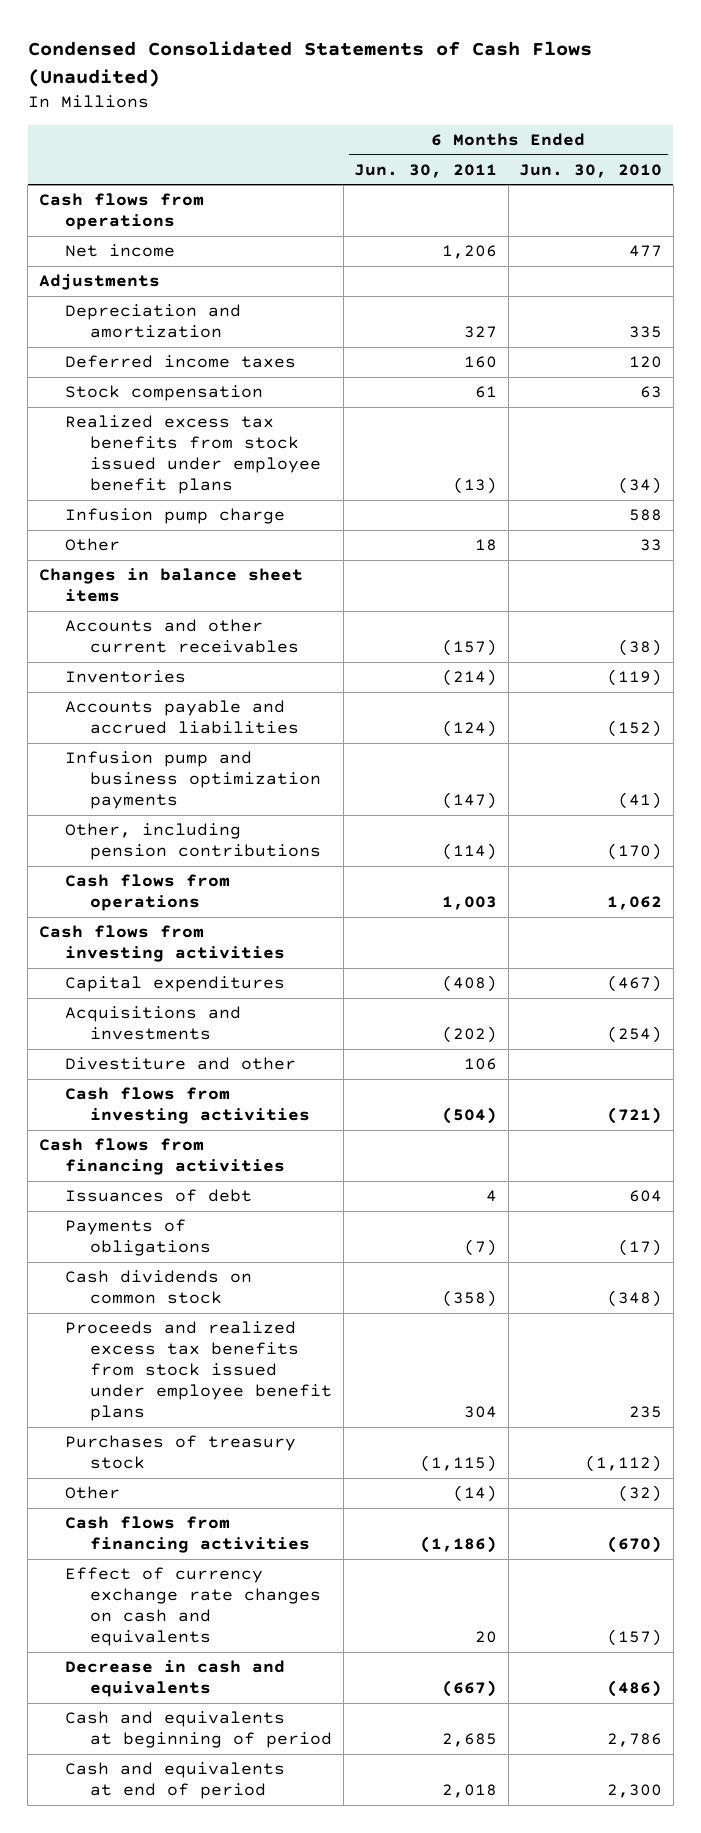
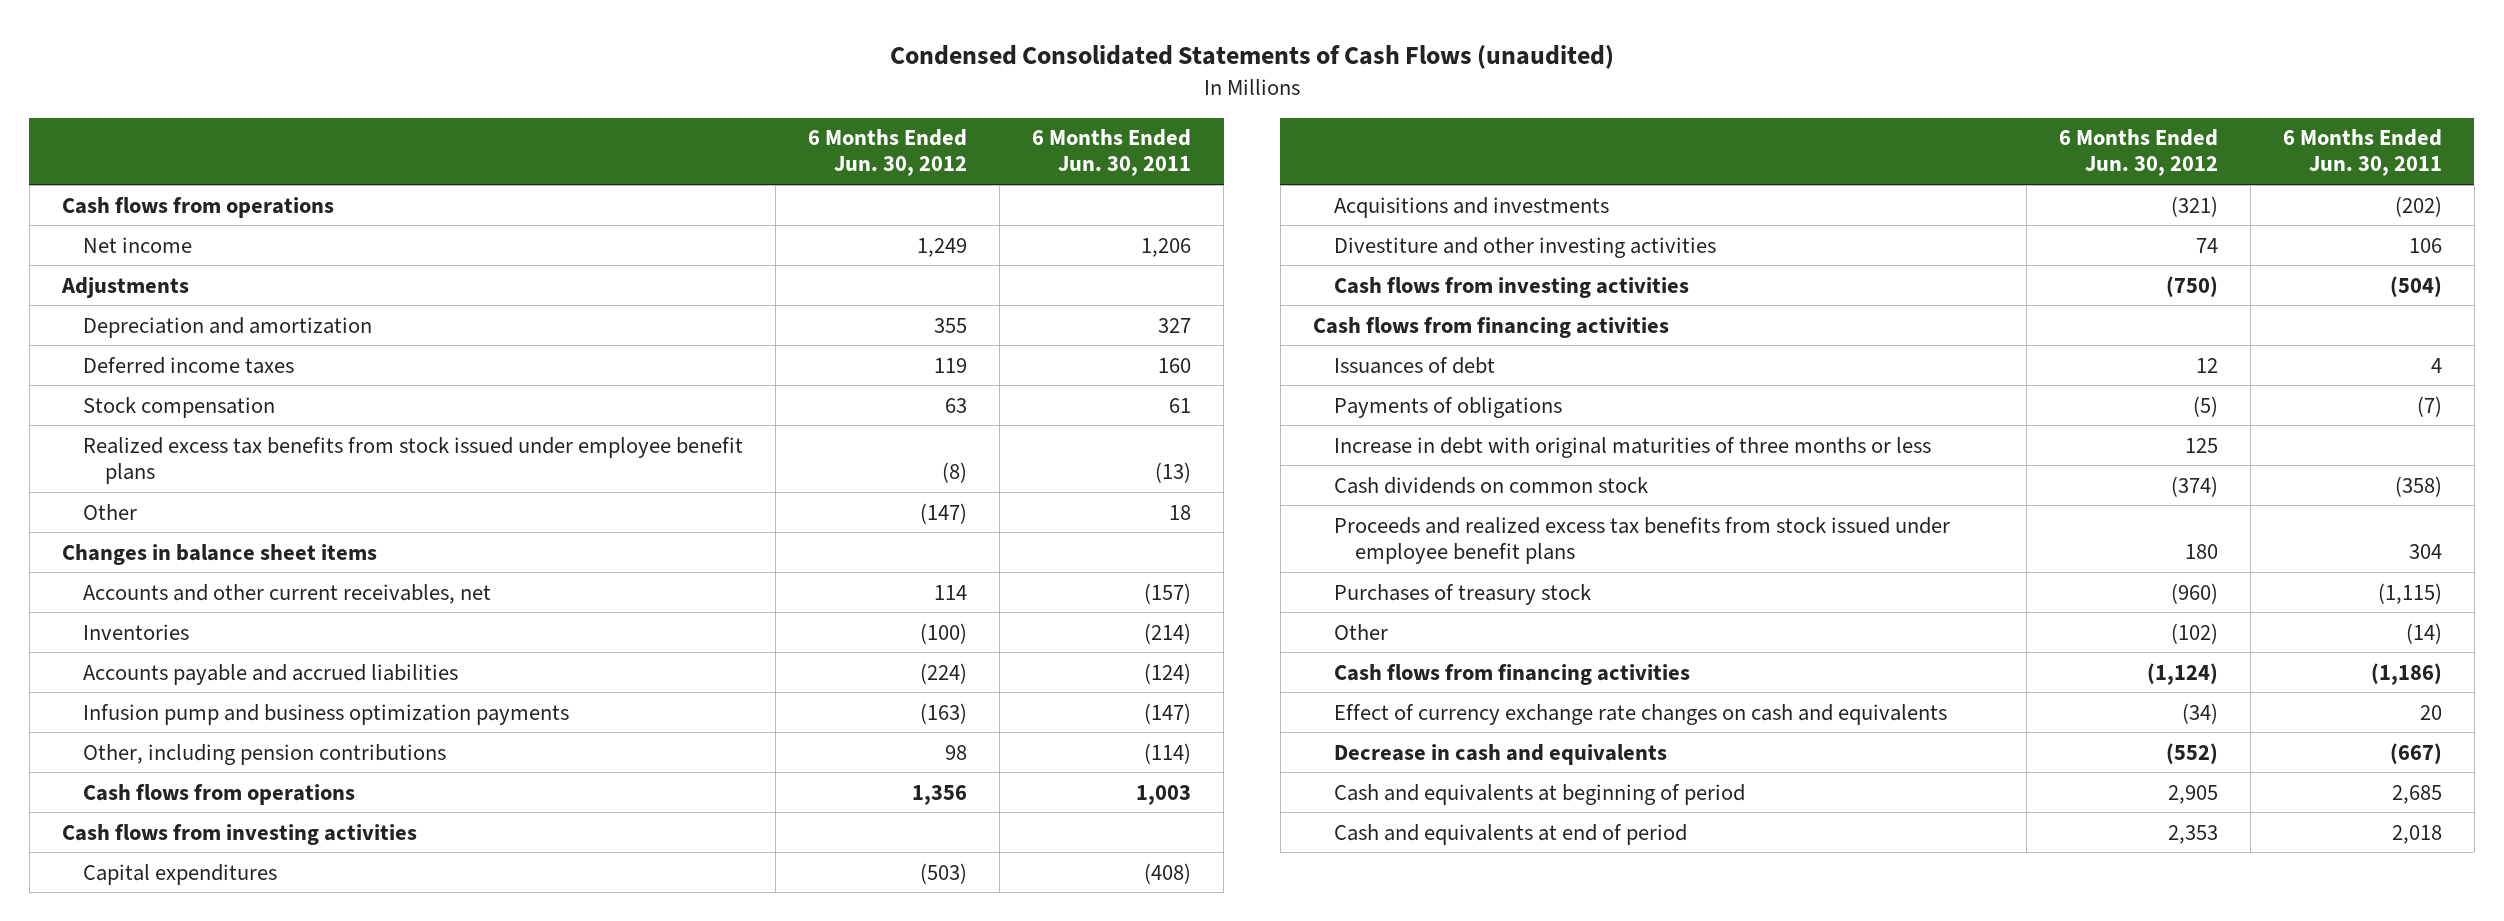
[27,41,592,87] Condensed Consolidated Statements of Cash Flows (Unaudited) -> [889,45,1614,70] Condensed Consolidated Statements of Cash Flows (unaudited)
[519,163,663,178] Jun. 30, 2010 -> none
none -> [808,129,968,177] 6 Months Ended Jun. 30, 2012
[64,508,285,525] Infusion pump charge -> none
[64,619,300,654] Accounts and other current receivables -> [83,583,492,604] Accounts and other current receivables, net
[64,1057,296,1071] Divestiture and other -> [1333,236,1716,258] Divestiture and other investing activities
none -> [1333,436,1931,458] Increase in debt with original maturities of three months or less

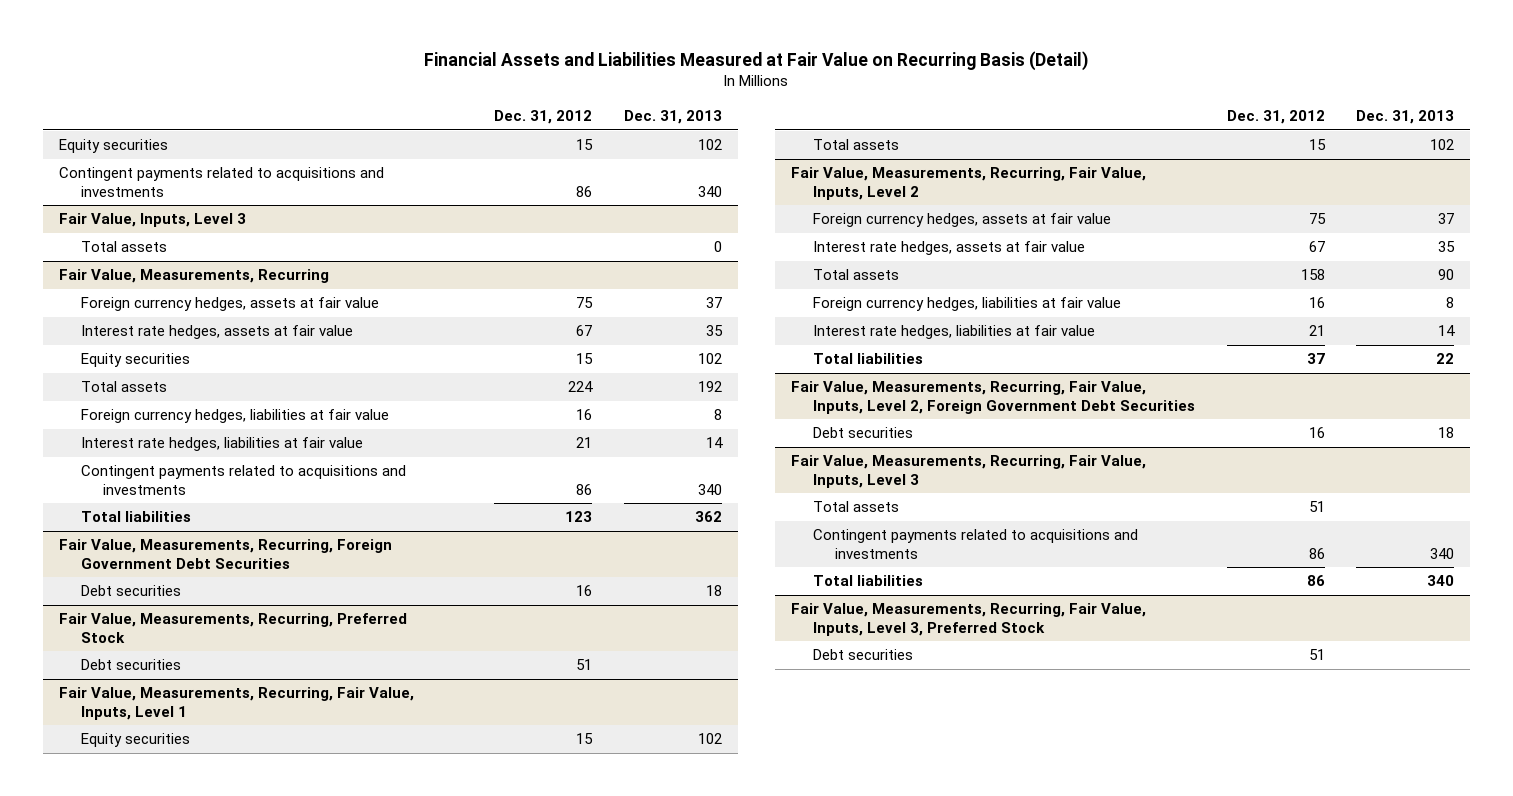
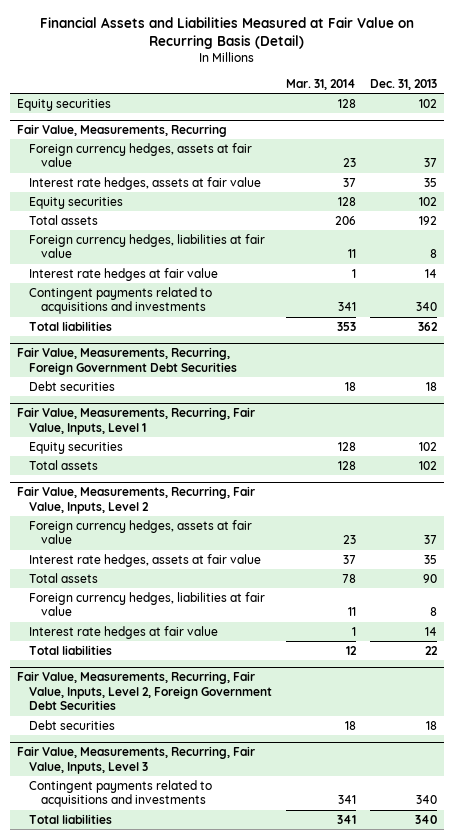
[494,109,593,124] Dec. 31, 2012 -> none
none -> [285,78,356,90] Mar. 31, 2014
[58,167,384,197] Contingent payments related to acquisitions and investments -> none
[58,213,246,228] Fair Value, Inputs, Level 3 -> none
[80,241,167,253] Total assets -> none
[80,437,363,452] Interest rate hedges, liabilities at fair value -> [28,267,218,281] Interest rate hedges at fair value
[58,613,407,643] Fair Value, Measurements, Recurring, Preferred Stock -> none
[80,659,181,671] Debt securities -> none
[813,325,1096,340] Interest rate hedges, liabilities at fair value -> [28,625,218,639] Interest rate hedges at fair value
[813,501,900,513] Total assets -> none
[791,603,1147,636] Fair Value, Measurements, Recurring, Fair Value, Inputs, Level 3, Preferred Stock -> none
[813,649,914,661] Debt securities -> none

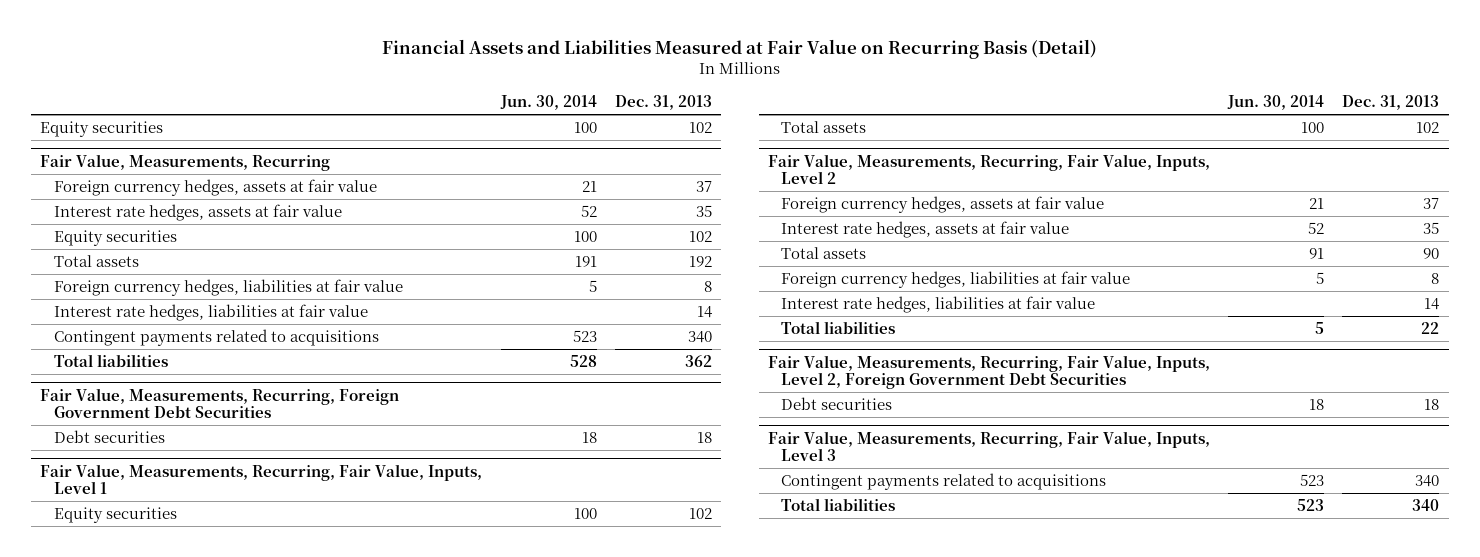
[285,78,356,90] Mar. 31, 2014 -> none
none -> [499,95,597,111] Jun. 30, 2014
[28,267,218,281] Interest rate hedges at fair value -> [54,303,369,321] Interest rate hedges, liabilities at fair value
[28,286,212,315] Contingent payments related to acquisitions and investments -> [54,328,380,346] Contingent payments related to acquisitions
[28,625,218,639] Interest rate hedges at fair value -> [781,295,1096,313] Interest rate hedges, liabilities at fair value
[28,779,212,808] Contingent payments related to acquisitions and investments -> [781,472,1107,490] Contingent payments related to acquisitions

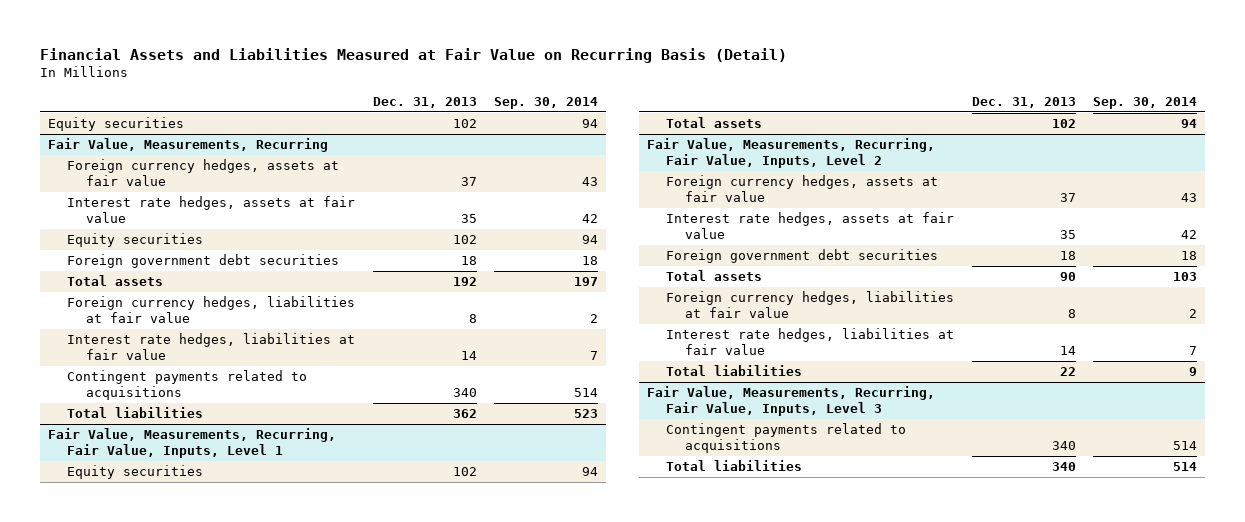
[499,95,597,111] Jun. 30, 2014 -> none
none -> [493,96,598,109] Sep. 30, 2014
none -> [67,254,340,269] Foreign government debt securities
[40,387,400,419] Fair Value, Measurements, Recurring, Foreign Government Debt Securities -> none
[54,429,166,443] Debt securities -> none
none -> [666,249,939,264] Foreign government debt securities
[767,354,1210,390] Fair Value, Measurements, Recurring, Fair Value, Inputs, Level 2, Foreign Government Debt Securities -> none
[781,396,893,410] Debt securities -> none

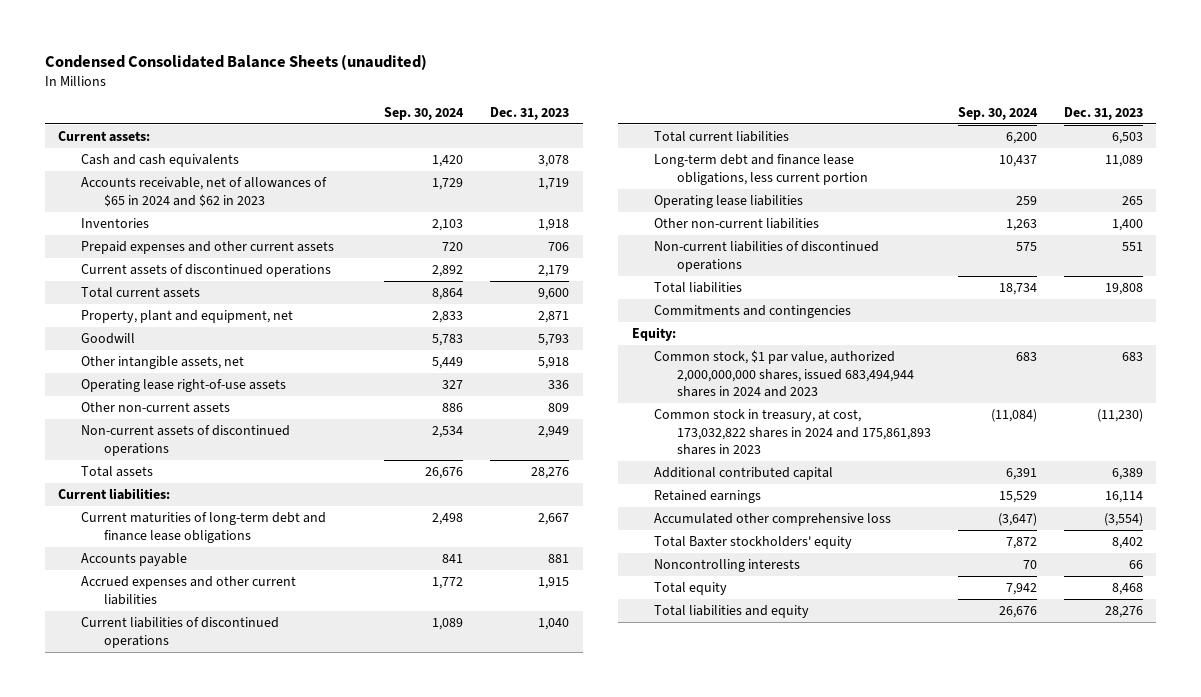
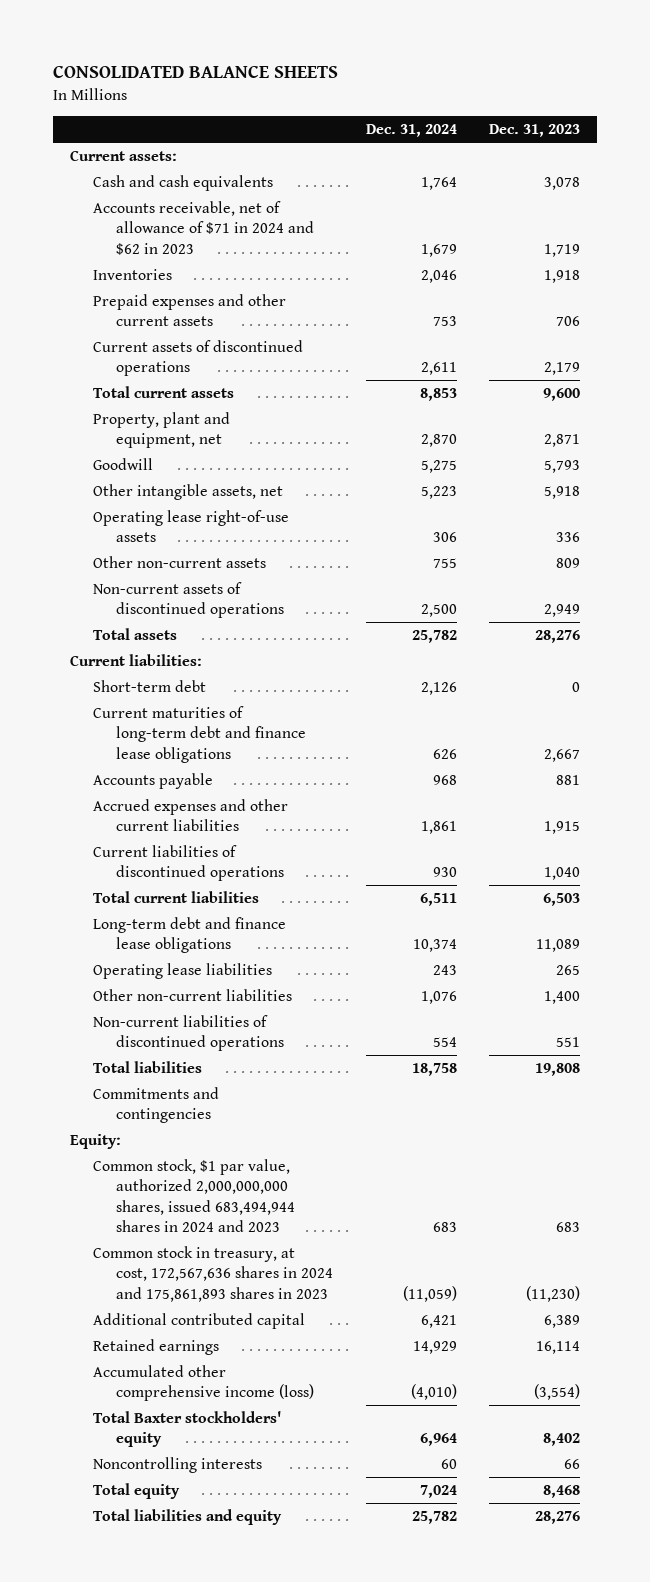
[44,53,427,70] Condensed Consolidated Balance Sheets (unaudited) -> [53,65,339,79] CONSOLIDATED BALANCE SHEETS
[384,106,465,120] Sep. 30, 2024 -> none
none -> [365,124,457,138] Dec. 31, 2024
[80,177,327,207] Accounts receivable, net of allowances of $65 in 2024 and $62 in 2023 -> [92,200,315,255] Accounts receivable, net of allowance of $71 in 2024 and $62 in 2023
none -> [92,679,206,692] Short-term debt
[654,154,869,185] Long-term debt and finance lease obligations, less current portion -> [92,916,286,954] Long-term debt and finance lease obligations
[654,409,932,456] Common stock in treasury, at cost, 173,032,822 shares in 2024 and 175,861,893 shares in 2023 -> [92,1245,334,1302] Common stock in treasury, at cost, 172,567,636 shares in 2024 and 175,861,893 shares in 2023
[654,513,892,527] Accumulated other comprehensive loss -> [92,1364,315,1402] Accumulated other comprehensive income (loss)

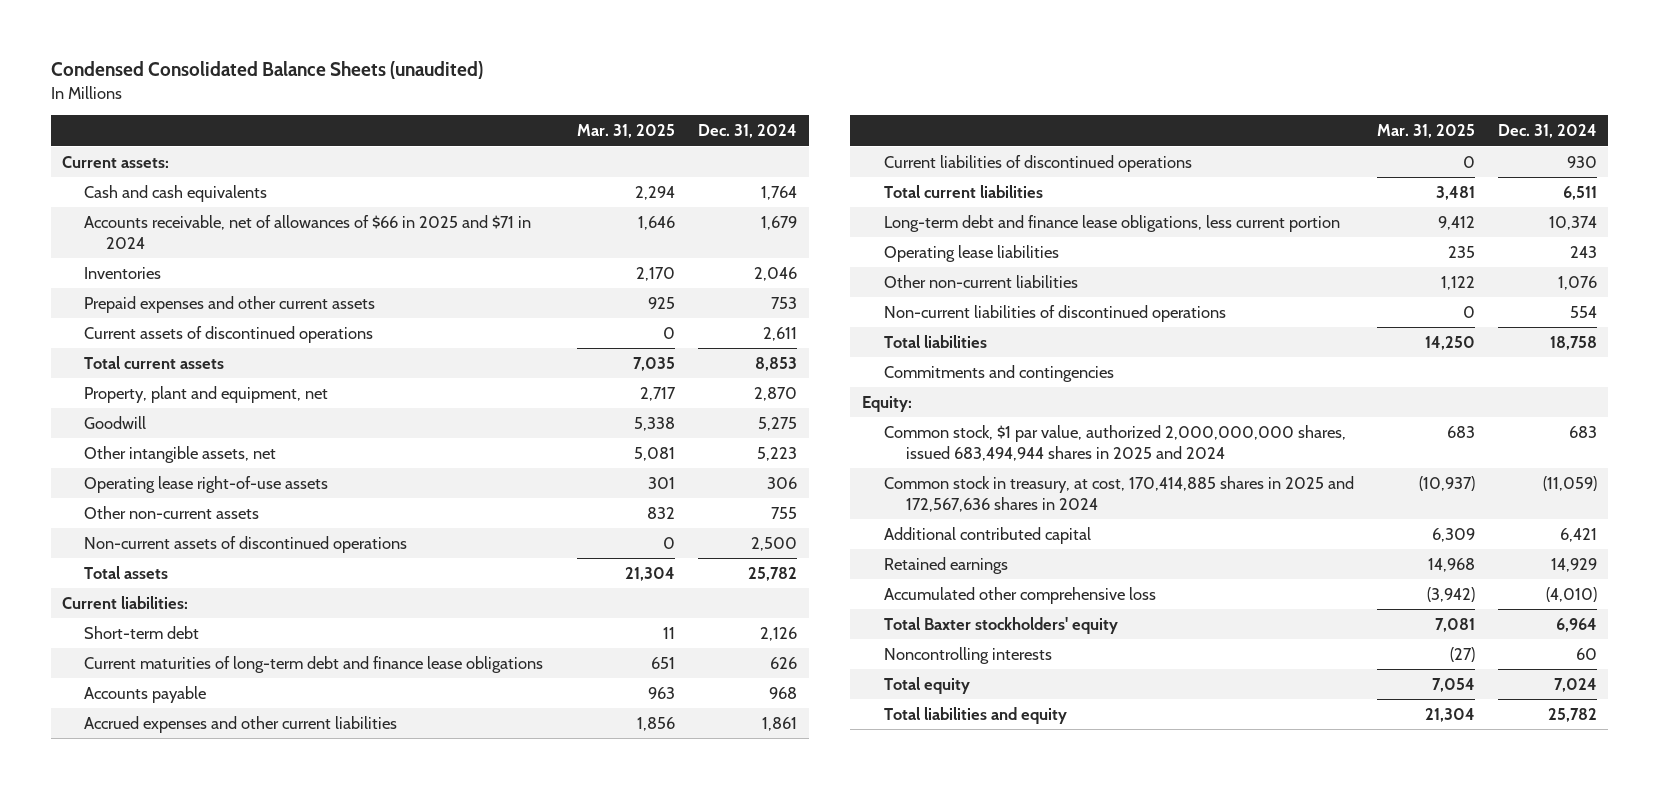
[53,65,339,79] CONSOLIDATED BALANCE SHEETS -> [50,61,483,80] Condensed Consolidated Balance Sheets (unaudited)
[489,124,581,138] Dec. 31, 2023 -> none
none -> [577,124,676,139] Mar. 31, 2025
[92,200,315,255] Accounts receivable, net of allowance of $71 in 2024 and $62 in 2023 -> [84,215,532,249] Accounts receivable, net of allowances of $66 in 2025 and $71 in 2024
[92,916,286,954] Long-term debt and finance lease obligations -> [883,215,1340,233] Long-term debt and finance lease obligations, less current portion
[92,1158,296,1233] Common stock, $1 par value, authorized 2,000,000,000 shares, issued 683,494,944 shares in 2024 and 2023 -> [883,425,1346,461] Common stock, $1 par value, authorized 2,000,000,000 shares, issued 683,494,944 shares in 2025 and 2024
[92,1245,334,1302] Common stock in treasury, at cost, 172,567,636 shares in 2024 and 175,861,893 shares in 2023 -> [883,476,1354,512] Common stock in treasury, at cost, 170,414,885 shares in 2025 and 172,567,636 shares in 2024
[92,1364,315,1402] Accumulated other comprehensive income (loss) -> [883,587,1156,605] Accumulated other comprehensive loss

